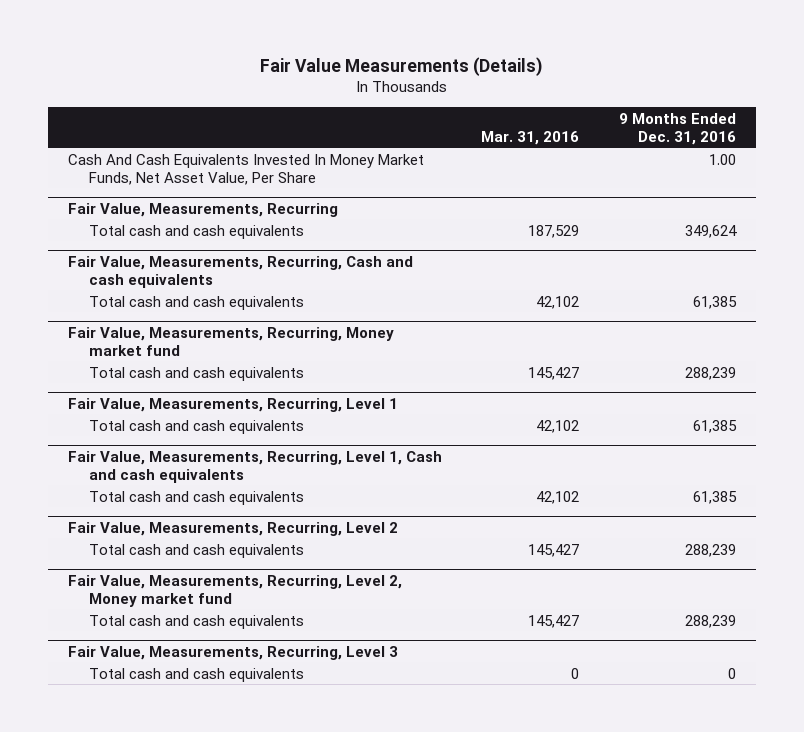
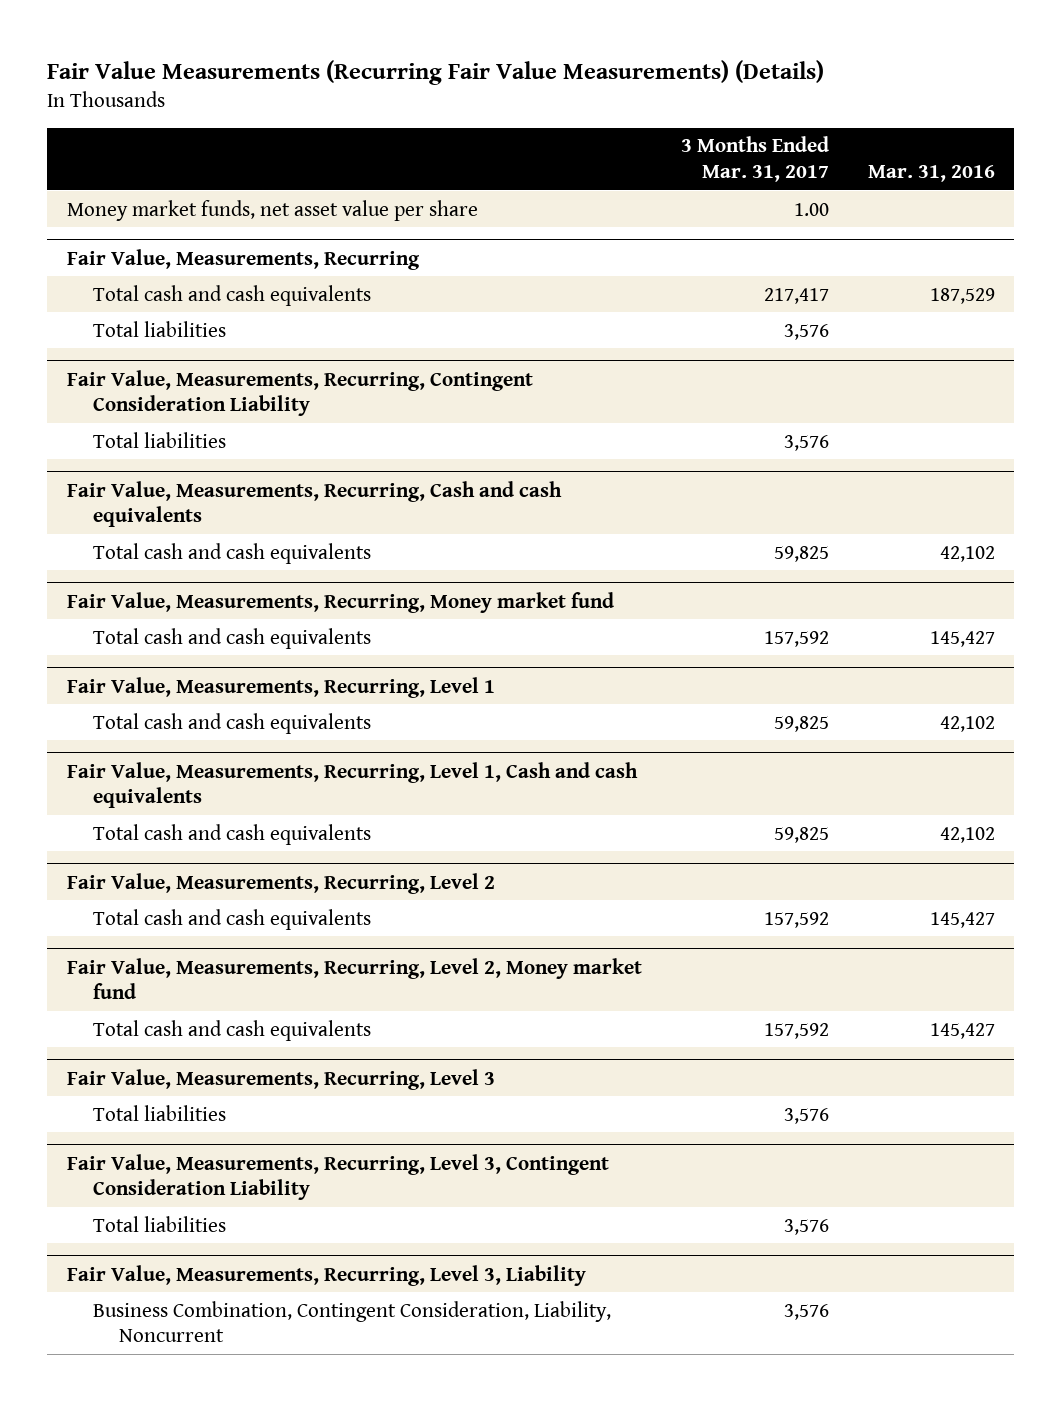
[259,56,543,76] Fair Value Measurements (Details) -> [47,60,825,86] Fair Value Measurements (Recurring Fair Value Measurements) (Details)
[619,112,737,145] 9 Months Ended Dec. 31, 2016 -> none
none -> [680,136,829,183] 3 Months Ended Mar. 31, 2017
[67,153,424,185] Cash And Cash Equivalents Invested In Money Market Funds, Net Asset Value, Per Share -> [66,199,478,221] Money market funds, net asset value per share
none -> [92,320,226,337] Total liabilities
none -> [66,369,533,417] Fair Value, Measurements, Recurring, Contingent Consideration Liability
none -> [92,431,226,448] Total liabilities
[89,667,305,682] Total cash and cash equivalents -> none
none -> [92,1104,226,1121] Total liabilities
none -> [66,1153,609,1201] Fair Value, Measurements, Recurring, Level 3, Contingent Consideration Liability
none -> [92,1215,226,1232] Total liabilities
none -> [66,1264,586,1286] Fair Value, Measurements, Recurring, Level 3, Liability
none -> [92,1300,611,1343] Business Combination, Contingent Consideration, Liability, Noncurrent

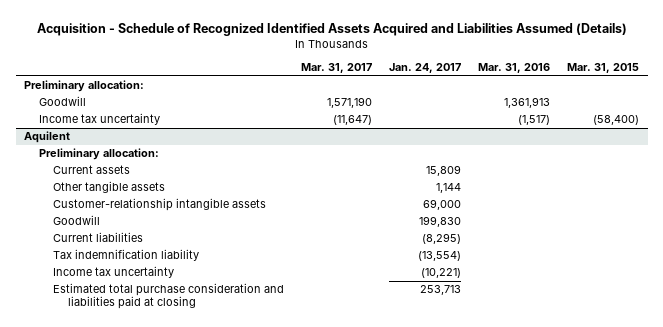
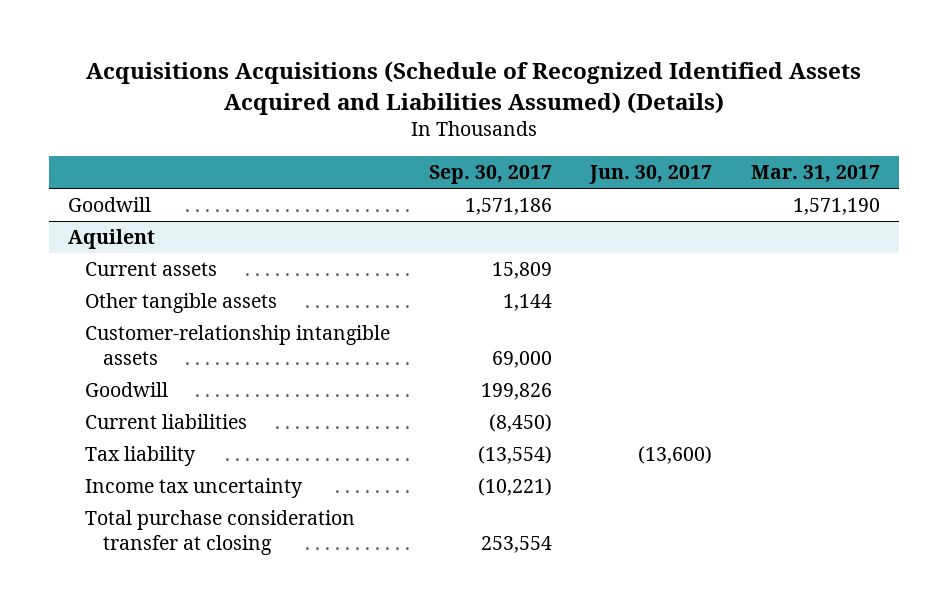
[36,22,627,36] Acquisition - Schedule of Recognized Identified Assets Acquired and Liabilities Assumed (Details) -> [85,61,861,115] Acquisitions Acquisitions (Schedule of Recognized Identified Assets Acquired and Liabilities Assumed) (Details)
[389,63,462,74] Jan. 24, 2017 -> none
[478,63,551,74] Mar. 31, 2016 -> none
[567,63,640,74] Mar. 31, 2015 -> none
none -> [428,165,552,185] Sep. 30, 2017
none -> [589,165,713,185] Jun. 30, 2017
[24,80,145,93] Preliminary allocation: -> none
[38,113,160,126] Income tax uncertainty -> none
[38,148,159,161] Preliminary allocation: -> none
[53,249,200,262] Tax indemnification liability -> [85,446,197,467] Tax liability
[53,283,285,310] Estimated total purchase consideration and liabilities paid at closing -> [85,510,356,556] Total purchase consideration transfer at closing

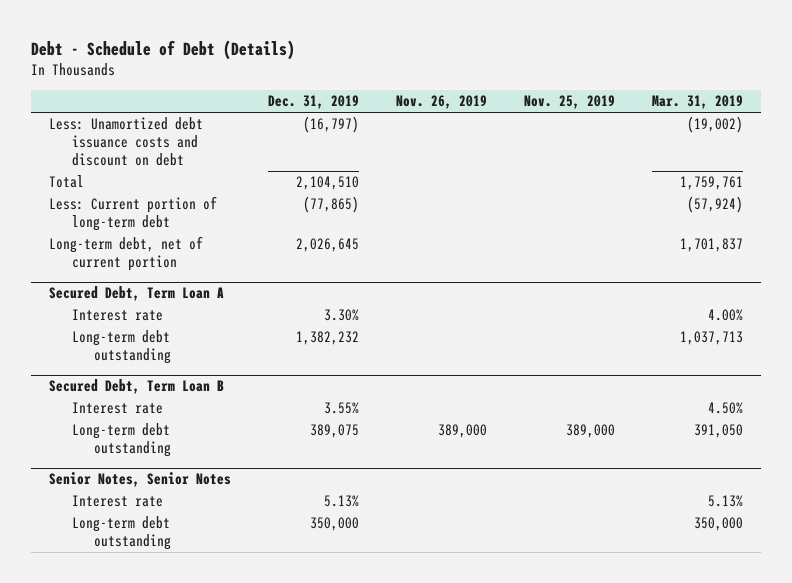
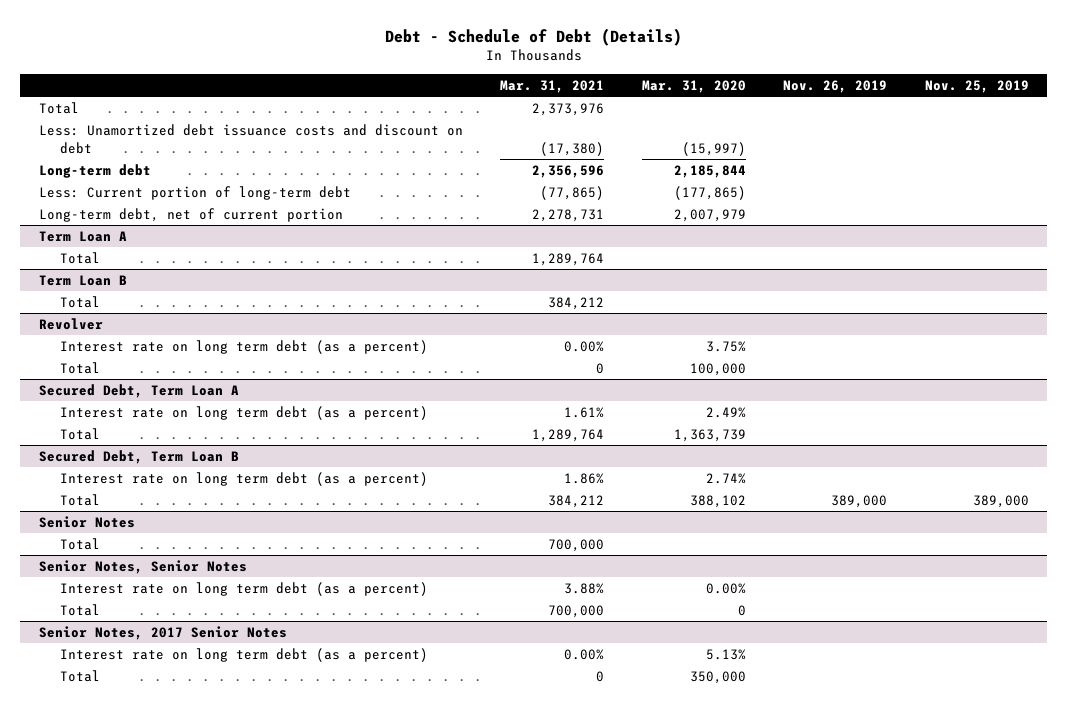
[268,95,360,110] Dec. 31, 2019 -> none
[651,95,743,110] Mar. 31, 2019 -> none
none -> [500,79,605,93] Mar. 31, 2021
none -> [641,79,746,93] Mar. 31, 2020
[49,117,204,167] Less: Unamortized debt issuance costs and discount on debt -> [38,124,463,154] Less: Unamortized debt issuance costs and discount on debt
none -> [38,164,151,179] Long-term debt
none -> [38,231,127,243] Term Loan A
none -> [59,252,100,265] Total
none -> [38,275,127,287] Term Loan B
none -> [59,296,100,309] Total
none -> [38,318,103,331] Revolver
none -> [59,340,428,355] Interest rate on long term debt (as a percent)
none -> [59,362,100,375] Total
[71,309,163,322] Interest rate -> [59,406,428,421] Interest rate on long term debt (as a percent)
[71,330,171,365] Long-term debt outstanding -> [59,428,100,441] Total
[71,402,163,415] Interest rate -> [59,472,428,487] Interest rate on long term debt (as a percent)
[71,423,171,458] Long-term debt outstanding -> [59,494,100,507] Total
none -> [38,516,135,529] Senior Notes
none -> [59,538,100,551] Total
[71,495,163,508] Interest rate -> [59,582,428,597] Interest rate on long term debt (as a percent)
[71,516,171,551] Long-term debt outstanding -> [59,604,100,617] Total
none -> [38,626,287,641] Senior Notes, 2017 Senior Notes
none -> [59,648,428,663] Interest rate on long term debt (as a percent)
none -> [59,670,100,683] Total

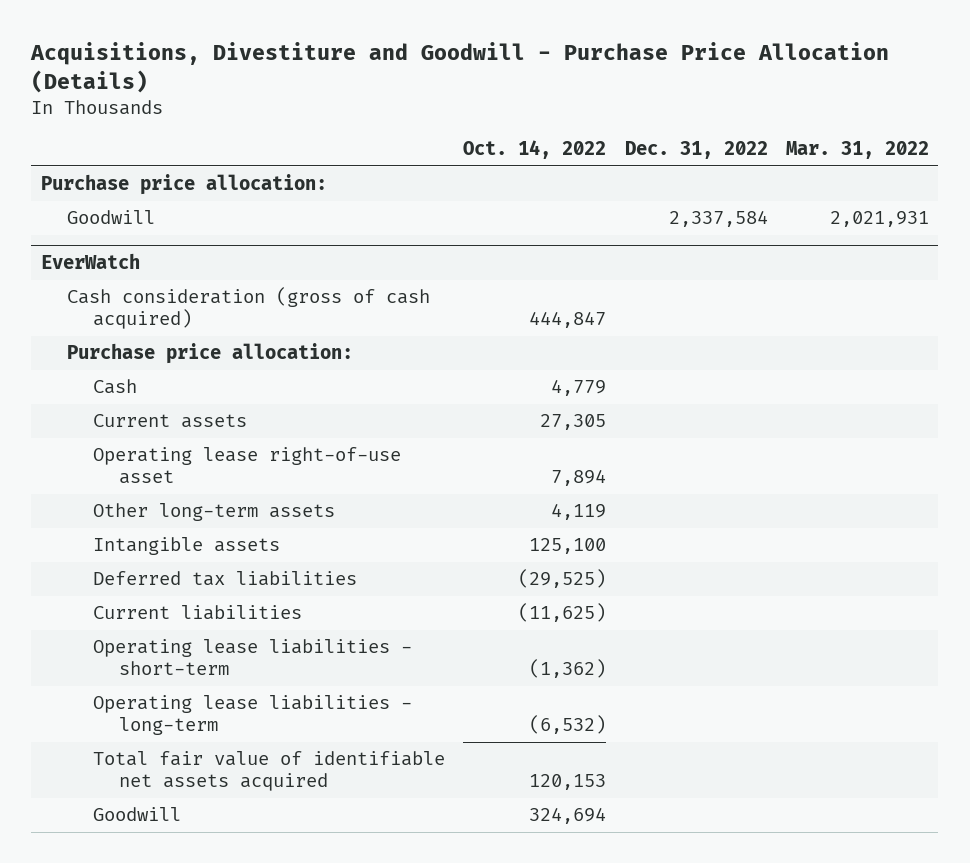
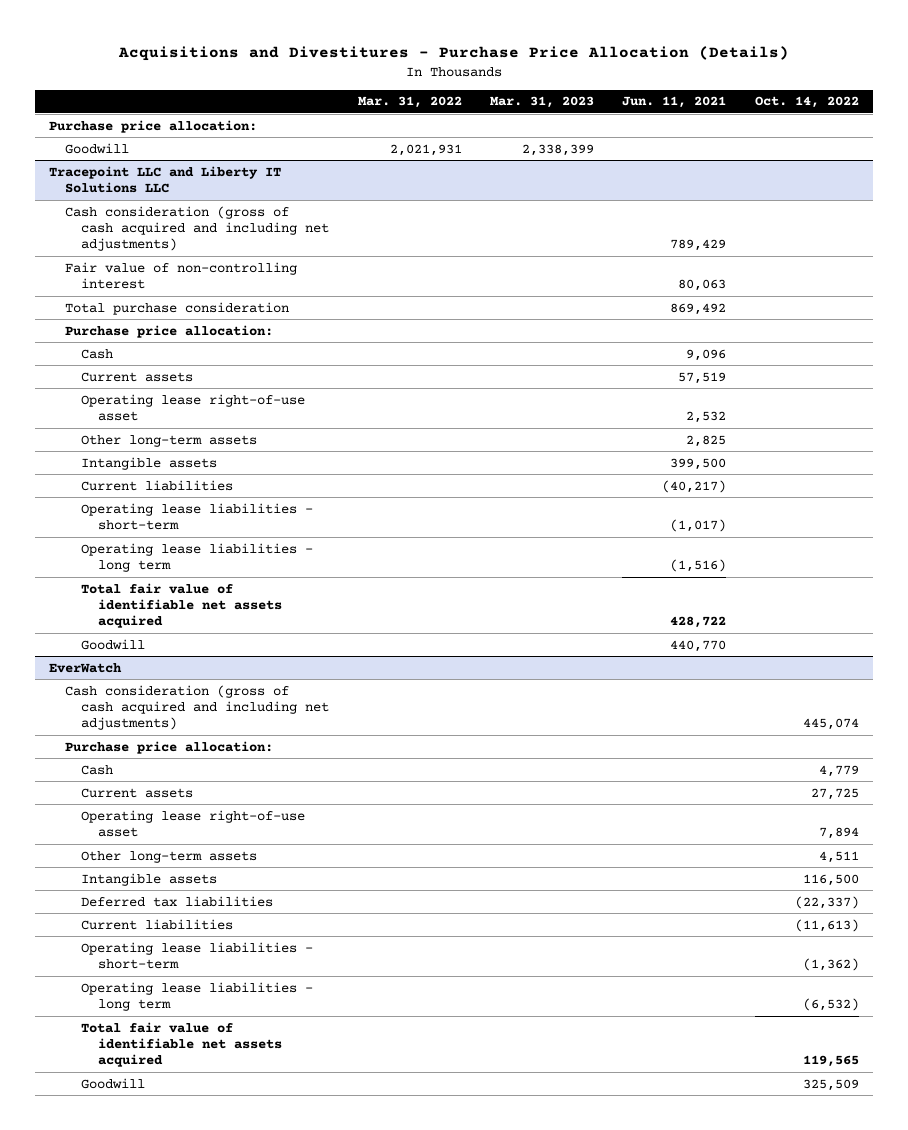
[30,41,890,93] Acquisitions, Divestiture and Goodwill - Purchase Price Allocation (Details) -> [117,45,789,61] Acquisitions and Divestitures - Purchase Price Allocation (Details)
[624,141,768,160] Dec. 31, 2022 -> none
none -> [489,96,594,109] Mar. 31, 2023
none -> [622,96,727,109] Jun. 11, 2021
none -> [49,165,282,194] Tracepoint LLC and Liberty IT Solutions LLC
none -> [65,205,330,252] Cash consideration (gross of cash acquired and including net adjustments)
none -> [65,261,298,290] Fair value of non-controlling interest
none -> [65,301,290,315] Total purchase consideration
none -> [65,324,274,338] Purchase price allocation:
none -> [81,348,114,359] Cash
none -> [81,371,194,382] Current assets
none -> [81,393,306,422] Operating lease right-of-use asset
none -> [81,434,258,447] Other long-term assets
none -> [81,456,218,470] Intangible assets
none -> [81,479,234,491] Current liabilities
none -> [81,502,314,531] Operating lease liabilities - short-term
none -> [81,542,314,573] Operating lease liabilities - long term
none -> [81,582,282,629] Total fair value of identifiable net assets acquired
none -> [81,638,146,650] Goodwill
[66,287,430,330] Cash consideration (gross of cash acquired) -> [65,684,330,731] Cash consideration (gross of cash acquired and including net adjustments)
[529,311,607,329] 444,847 -> [802,718,859,731] 445,074
[540,414,607,431] 27,305 -> [810,787,859,800] 27,725
[551,503,607,521] 4,119 -> [818,850,859,863] 4,511
[529,538,607,555] 125,100 -> [802,873,859,886] 116,500
[518,569,607,589] (29,525) -> [794,895,859,909] (22,337)
[518,603,607,623] (11,625) -> [794,918,859,932] (11,613)
[92,695,412,736] Operating lease liabilities - long-term -> [81,981,314,1012] Operating lease liabilities - long term
[529,774,607,791] 120,153 -> [802,1055,859,1068] 119,565
[529,807,607,825] 324,694 -> [802,1078,859,1091] 325,509

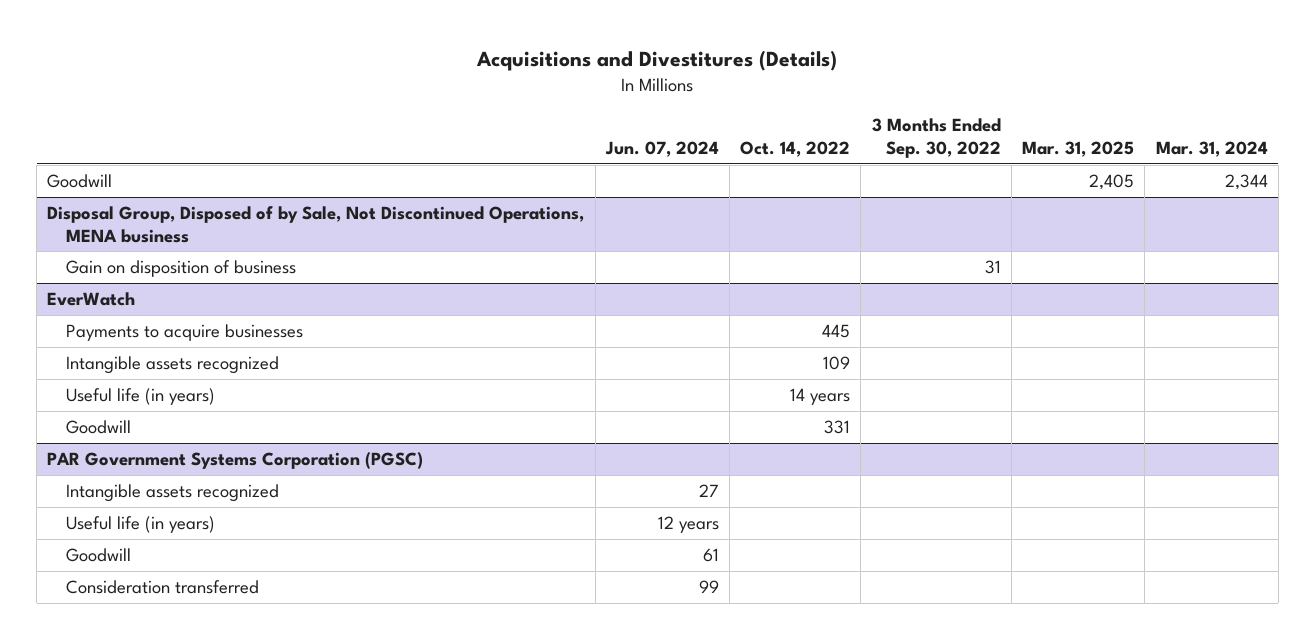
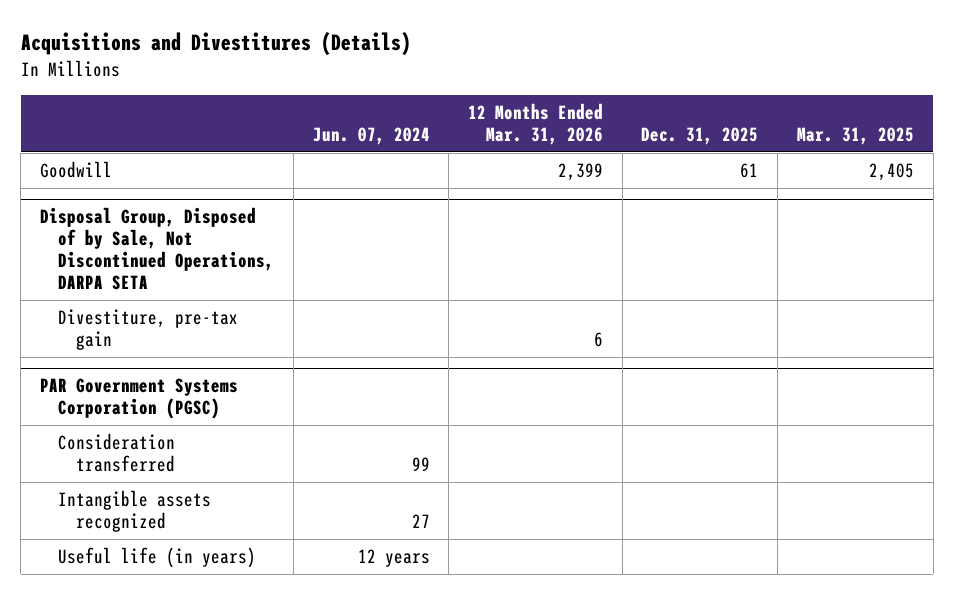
[740,141,851,158] Oct. 14, 2022 -> none
[871,118,1001,159] 3 Months Ended Sep. 30, 2022 -> none
[1155,141,1268,158] Mar. 31, 2024 -> none
none -> [467,102,603,145] 12 Months Ended Mar. 31, 2026
none -> [641,126,759,145] Dec. 31, 2025
[65,259,296,277] Gain on disposition of business -> none
[47,291,136,306] EverWatch -> none
[65,323,303,341] Payments to acquire businesses -> none
[65,355,279,374] Intangible assets recognized -> none
[65,387,215,405] Useful life (in years) -> none
[65,419,131,434] Goodwill -> none
[47,205,585,243] Disposal Group, Disposed of by Sale, Not Discontinued Operations, MENA business -> [40,206,275,291] Disposal Group, Disposed of by Sale, Not Discontinued Operations, DARPA SETA
none -> [58,308,239,350] Divestiture, pre-tax gain
[65,579,259,594] Consideration transferred -> [58,432,176,472] Consideration transferred
[65,547,131,562] Goodwill -> none

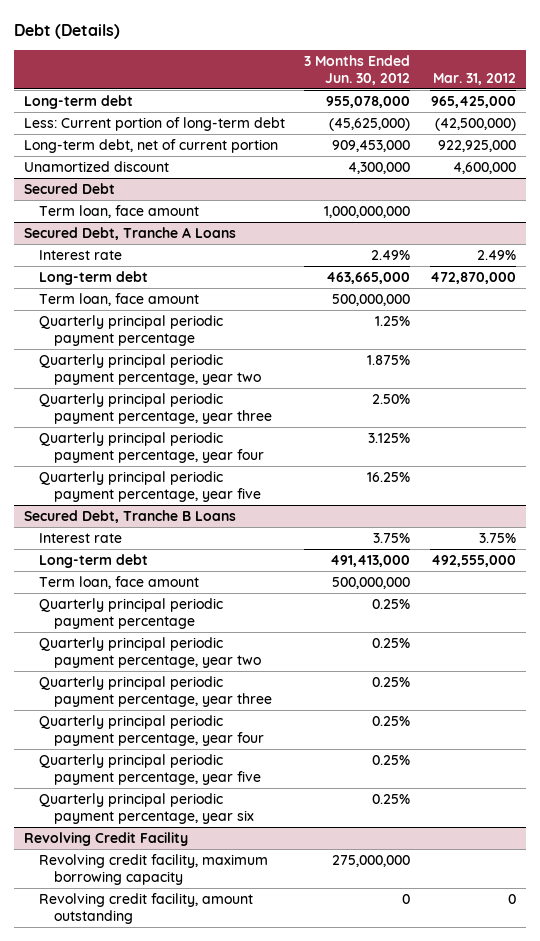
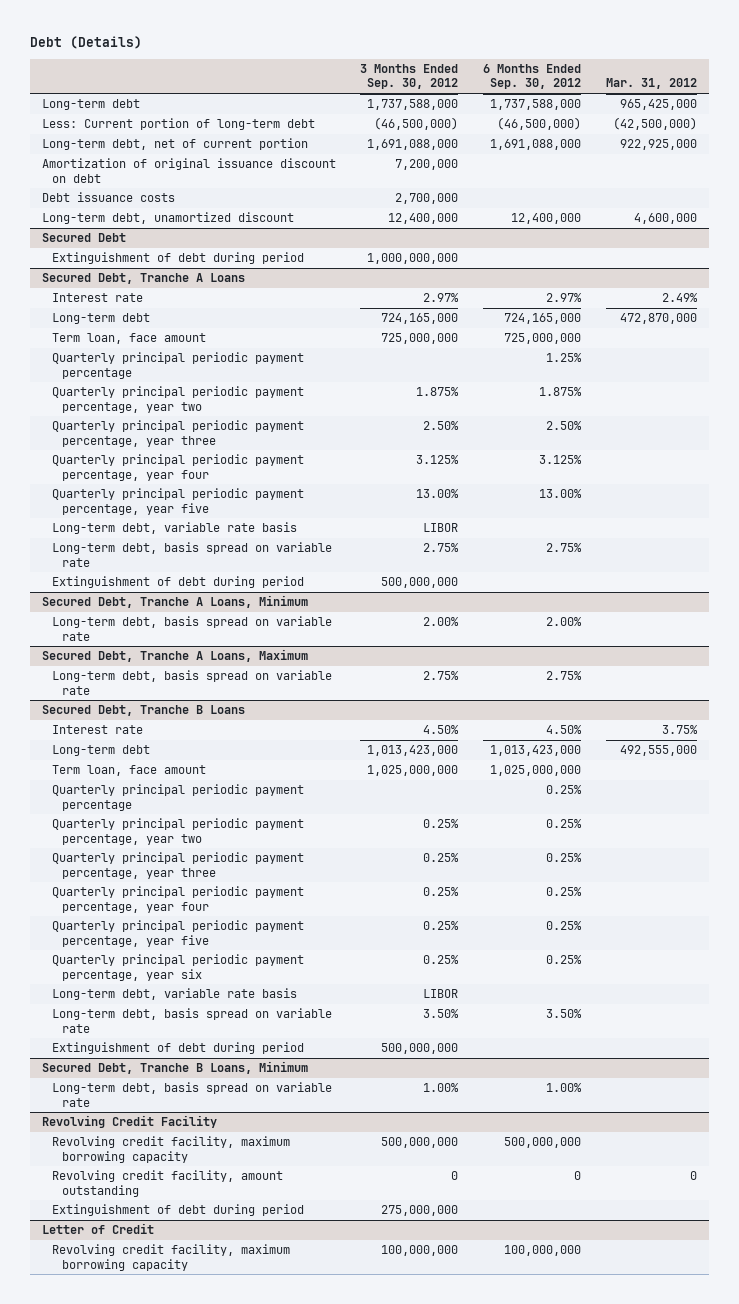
[304,54,411,85] 3 Months Ended Jun. 30, 2012 -> none
none -> [360,63,459,90] 3 Months Ended Sep. 30, 2012
none -> [483,63,582,90] 6 Months Ended Sep. 30, 2012
none -> [41,158,336,183] Amortization of original issuance discount on debt
none -> [41,192,175,203] Debt issuance costs
[23,161,169,173] Unamortized discount -> [41,212,294,225] Long-term debt, unamortized discount
[39,205,200,219] Term loan, face amount -> none
none -> [51,252,304,265] Extinguishment of debt during period
none -> [51,522,297,535] Long-term debt, variable rate basis
none -> [51,542,332,567] Long-term debt, basis spread on variable rate
none -> [51,576,304,589] Extinguishment of debt during period
none -> [41,595,308,609] Secured Debt, Tranche A Loans, Minimum
none -> [51,616,332,641] Long-term debt, basis spread on variable rate
none -> [41,649,308,663] Secured Debt, Tranche A Loans, Maximum
none -> [51,670,332,695] Long-term debt, basis spread on variable rate
none -> [51,988,297,1001] Long-term debt, variable rate basis
none -> [51,1008,332,1033] Long-term debt, basis spread on variable rate
none -> [51,1042,304,1055] Extinguishment of debt during period
none -> [41,1061,308,1075] Secured Debt, Tranche B Loans, Minimum
none -> [51,1082,332,1107] Long-term debt, basis spread on variable rate
none -> [51,1204,304,1217] Extinguishment of debt during period
none -> [41,1223,154,1235] Letter of Credit
none -> [51,1244,290,1271] Revolving credit facility, maximum borrowing capacity

